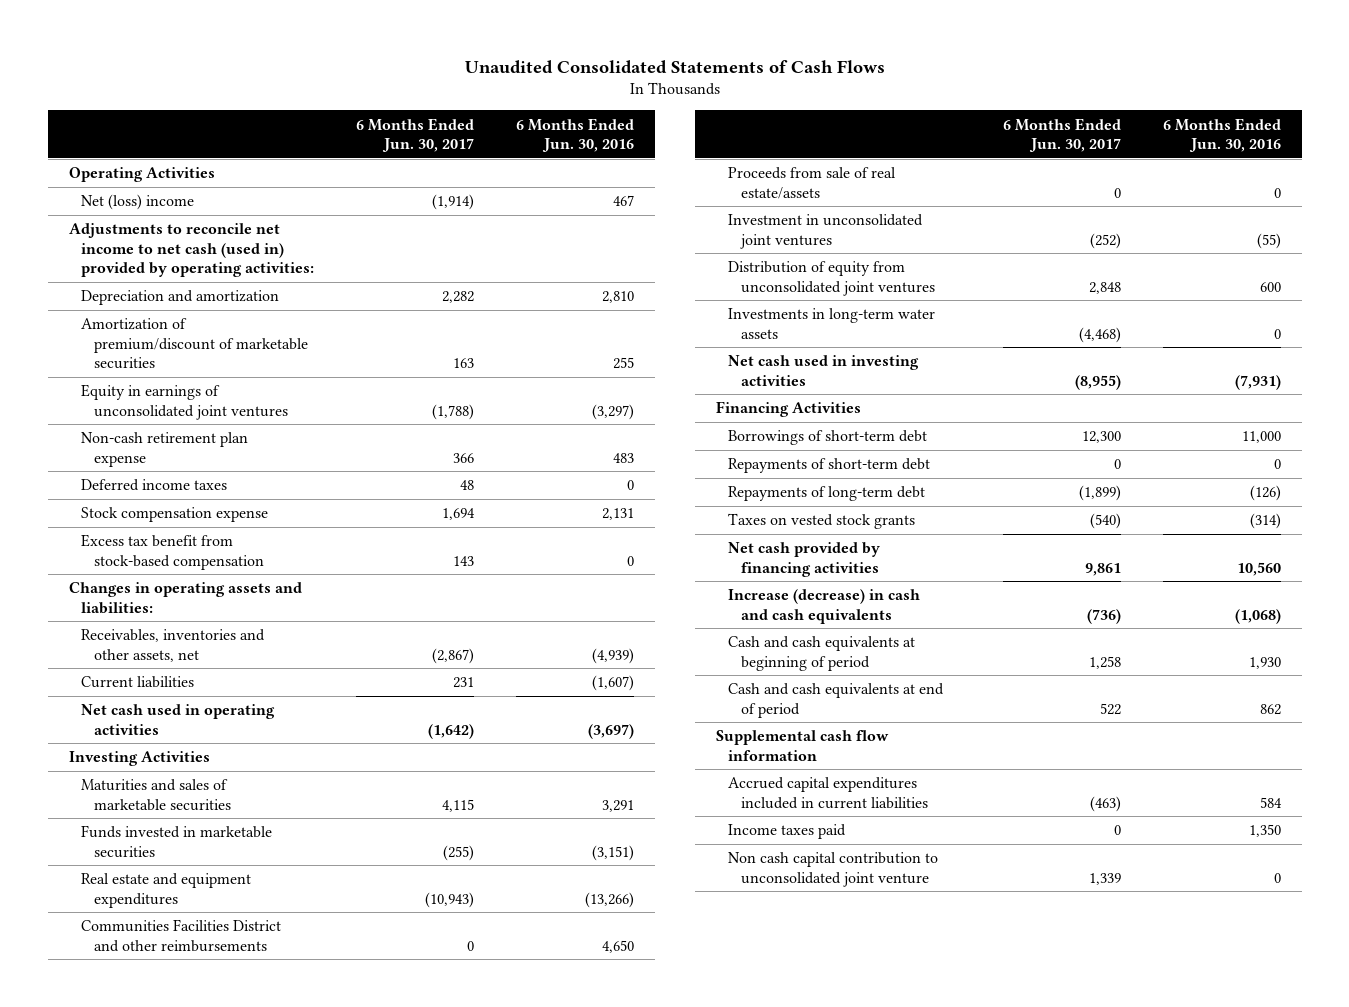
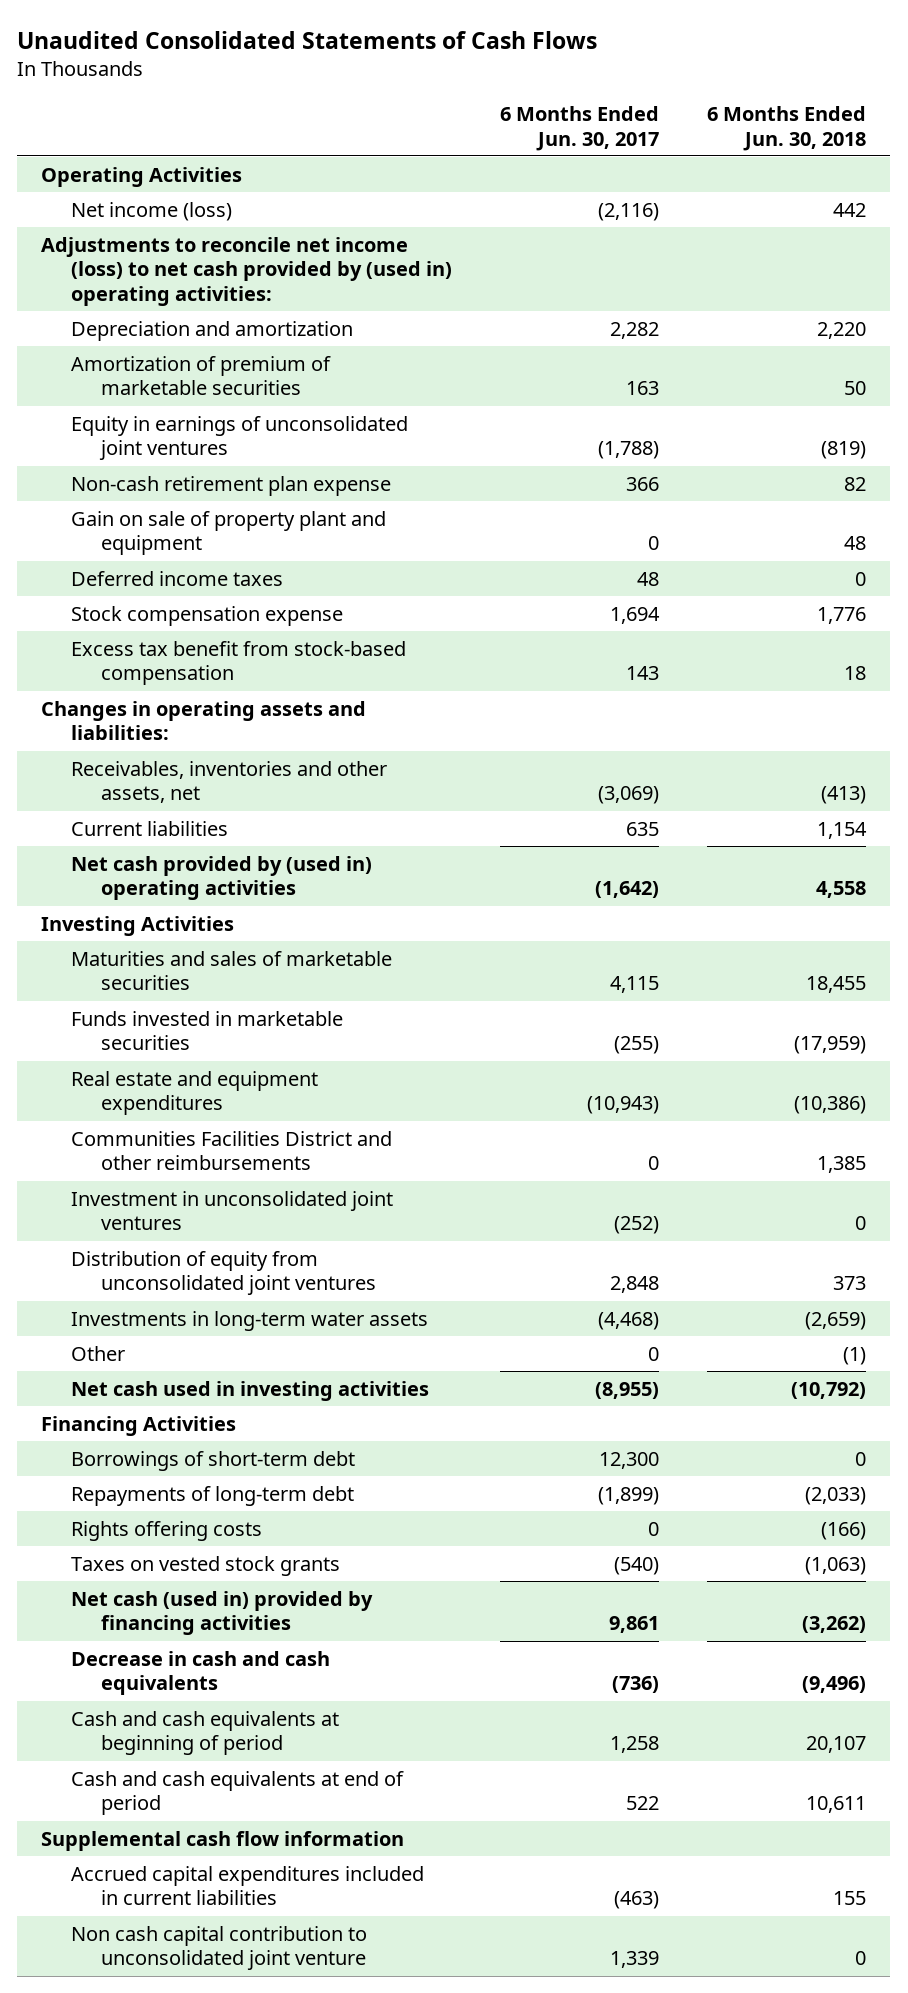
[515,117,634,153] 6 Months Ended Jun. 30, 2016 -> none
none -> [707,105,867,151] 6 Months Ended Jun. 30, 2018
[81,194,195,211] Net (loss) income -> [71,201,233,221] Net income (loss)
[432,194,475,211] (1,914) -> [598,202,660,221] (2,116)
[68,223,315,277] Adjustments to reconcile net income to net cash (used in) provided by operating activities: -> [41,236,453,307] Adjustments to reconcile net income (loss) to net cash provided by (used in) operating activities:
[81,318,309,369] Amortization of premium/discount of marketable securities -> [71,355,332,396] Amortization of premium of marketable securities
none -> [71,510,387,556] Gain on sale of property plant and equipment
[432,647,475,664] (2,867) -> [598,786,660,805] (3,069)
[453,677,475,689] 231 -> [626,821,660,836] 635
[81,704,276,735] Net cash used in operating activities -> [71,855,373,901] Net cash provided by (used in) operating activities
[728,167,897,199] Proceeds from sale of real estate/assets -> none
none -> [71,1345,126,1361] Other
[728,458,931,474] Repayments of short-term debt -> none
none -> [71,1520,263,1541] Rights offering costs
[728,542,881,577] Net cash provided by financing activities -> [71,1590,374,1636] Net cash (used in) provided by financing activities
[728,589,921,624] Increase (decrease) in cash and cash equivalents -> [71,1650,331,1696] Decrease in cash and cash equivalents
[728,824,847,840] Income taxes paid -> none

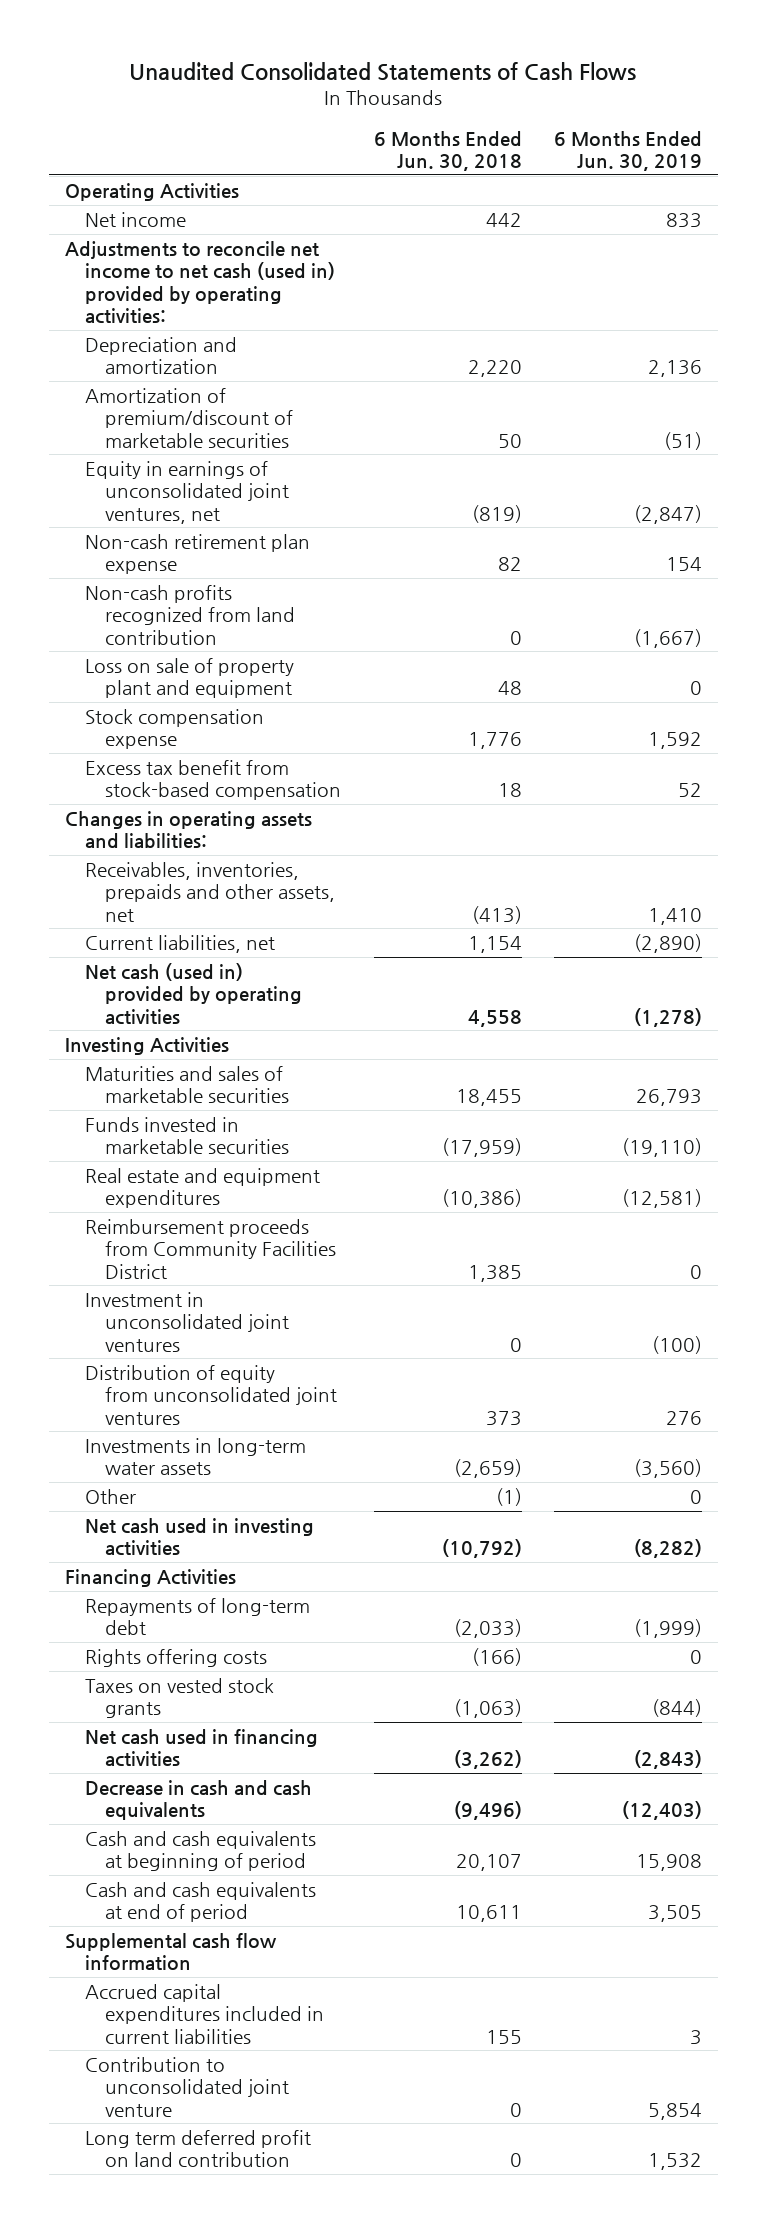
[500,105,660,151] 6 Months Ended Jun. 30, 2017 -> none
none -> [553,130,702,171] 6 Months Ended Jun. 30, 2019
[71,201,233,221] Net income (loss) -> [85,212,187,228] Net income
[41,236,453,307] Adjustments to reconcile net income (loss) to net cash provided by (used in) operating activities: -> [64,241,336,324] Adjustments to reconcile net income to net cash (used in) provided by operating activities:
[71,355,332,396] Amortization of premium of marketable securities -> [85,388,294,448] Amortization of premium/discount of marketable securities
[71,415,409,461] Equity in earnings of unconsolidated joint ventures -> [85,461,290,524] Equity in earnings of unconsolidated joint ventures, net
[71,570,284,586] Deferred income taxes -> none
none -> [85,585,296,645] Non-cash profits recognized from land contribution
[71,510,387,556] Gain on sale of property plant and equipment -> [85,658,295,699] Loss on sale of property plant and equipment
[71,760,388,804] Receivables, inventories and other assets, net -> [85,862,336,922] Receivables, inventories, prepaids and other assets, net
[71,820,229,836] Current liabilities -> [85,935,276,954] Current liabilities, net
[71,855,373,901] Net cash provided by (used in) operating activities -> [85,963,303,1025] Net cash (used in) provided by operating activities
[71,1130,393,1171] Communities Facilities District and other reimbursements -> [85,1219,337,1279] Reimbursement proceeds from Community Facilities District
[71,1450,356,1471] Borrowings of short-term debt -> none
[71,1590,374,1636] Net cash (used in) provided by financing activities -> [85,1729,319,1768] Net cash used in financing activities
[71,1925,368,1971] Non cash capital contribution to unconsolidated joint venture -> [85,2057,290,2117] Contribution to unconsolidated joint venture
none -> [85,2130,312,2168] Long term deferred profit on land contribution

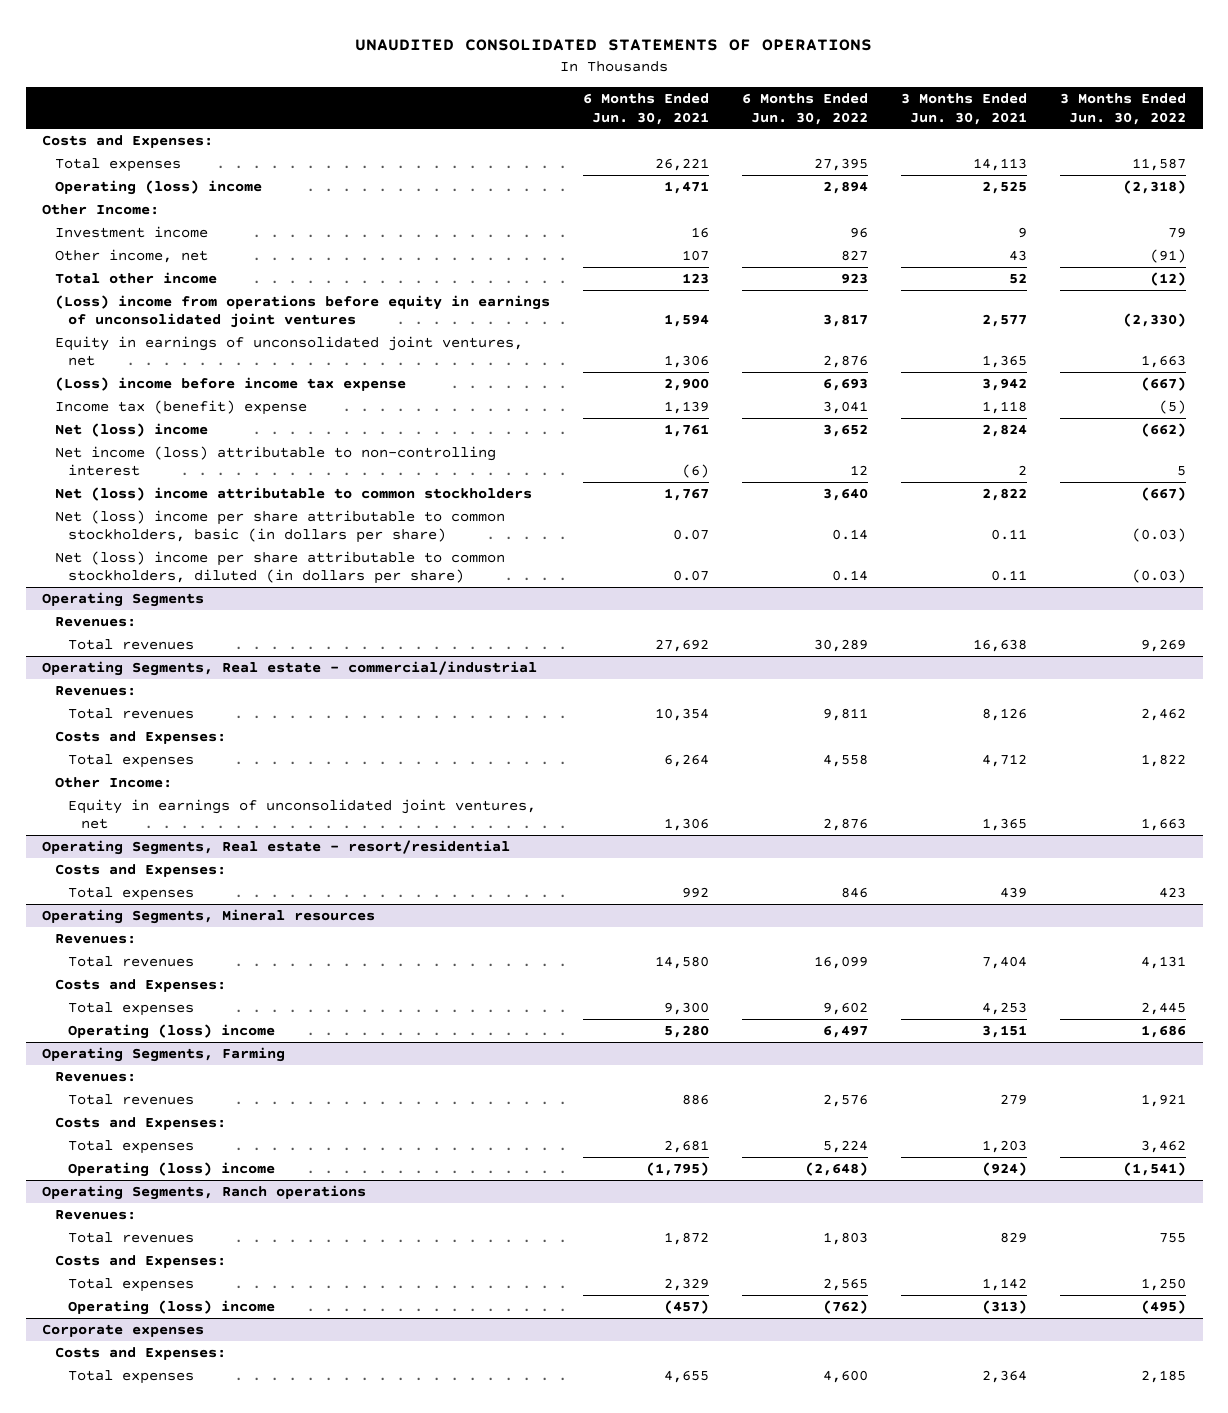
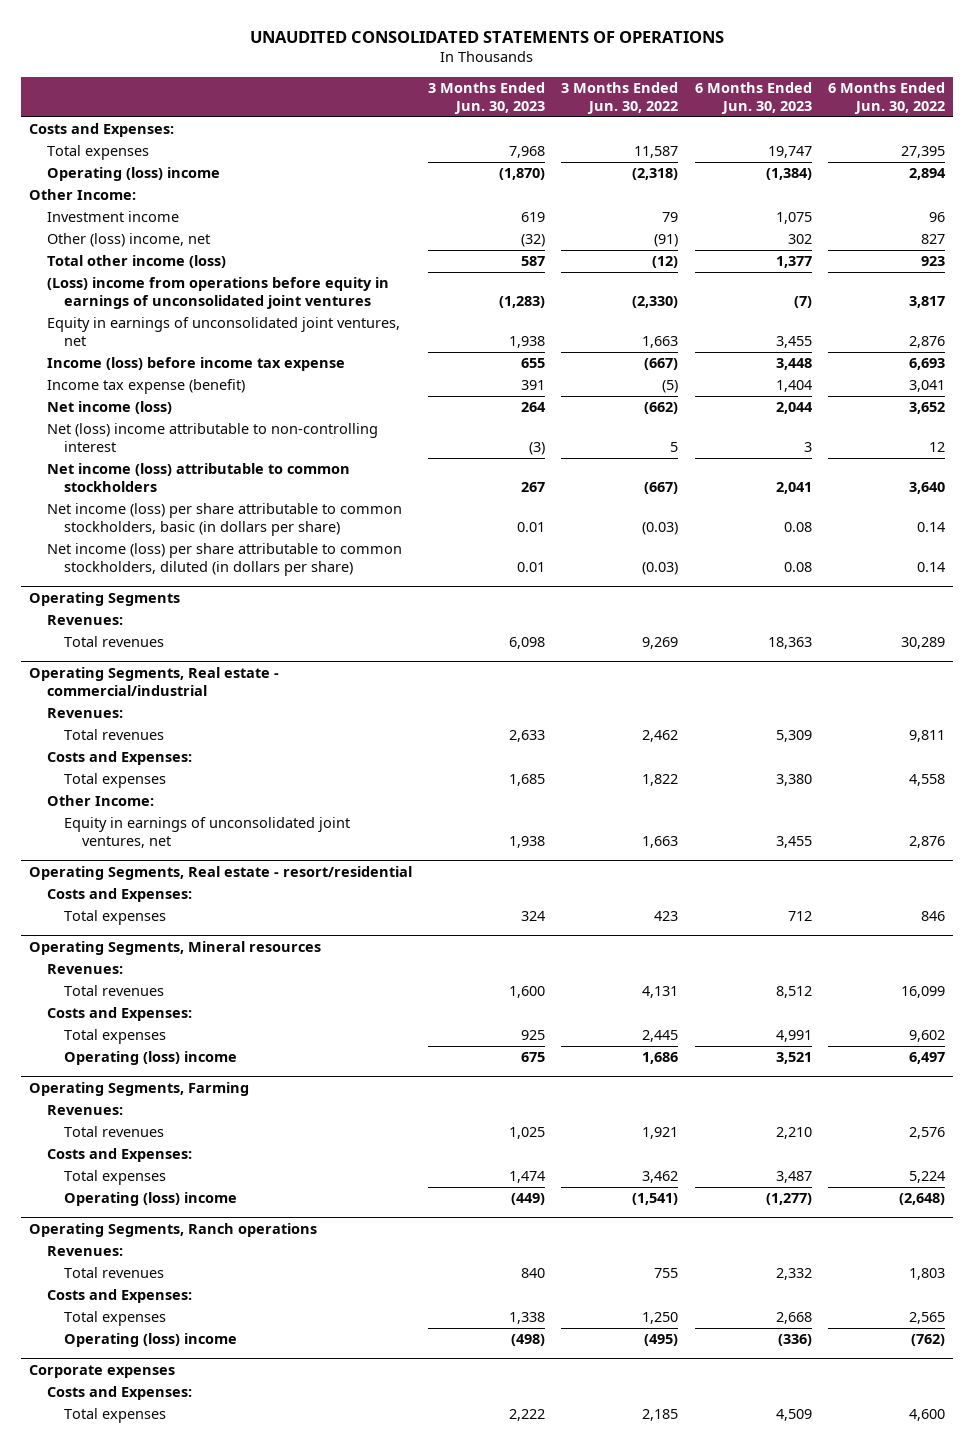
[583,93,710,125] 6 Months Ended Jun. 30, 2021 -> none
[901,93,1028,125] 3 Months Ended Jun. 30, 2021 -> none
none -> [428,81,546,114] 3 Months Ended Jun. 30, 2023
none -> [694,81,812,114] 6 Months Ended Jun. 30, 2023
[55,249,209,264] Other income, net -> [46,233,210,248] Other (loss) income, net
[55,272,218,285] Total other income -> [46,255,226,269] Total other income (loss)
[55,377,407,392] (Loss) income before income tax expense -> [46,357,345,372] Income (loss) before income tax expense
[55,400,308,416] Income tax (benefit) expense -> [46,379,245,395] Income tax expense (benefit)
[55,423,209,438] Net (loss) income -> [46,401,172,415] Net income (loss)
[55,446,497,477] Net income (loss) attributable to non-controlling interest -> [46,423,378,453] Net (loss) income attributable to non-controlling interest
[55,487,533,502] Net (loss) income attributable to common stockholders -> [46,463,350,493] Net income (loss) attributable to common stockholders
[55,510,506,544] Net (loss) income per share attributable to common stockholders, basic (in dollars per share) -> [46,503,402,537] Net income (loss) per share attributable to common stockholders, basic (in dollars per share)
[55,551,506,585] Net (loss) income per share attributable to common stockholders, diluted (in dollars per share) -> [46,543,402,577] Net income (loss) per share attributable to common stockholders, diluted (in dollars per share)

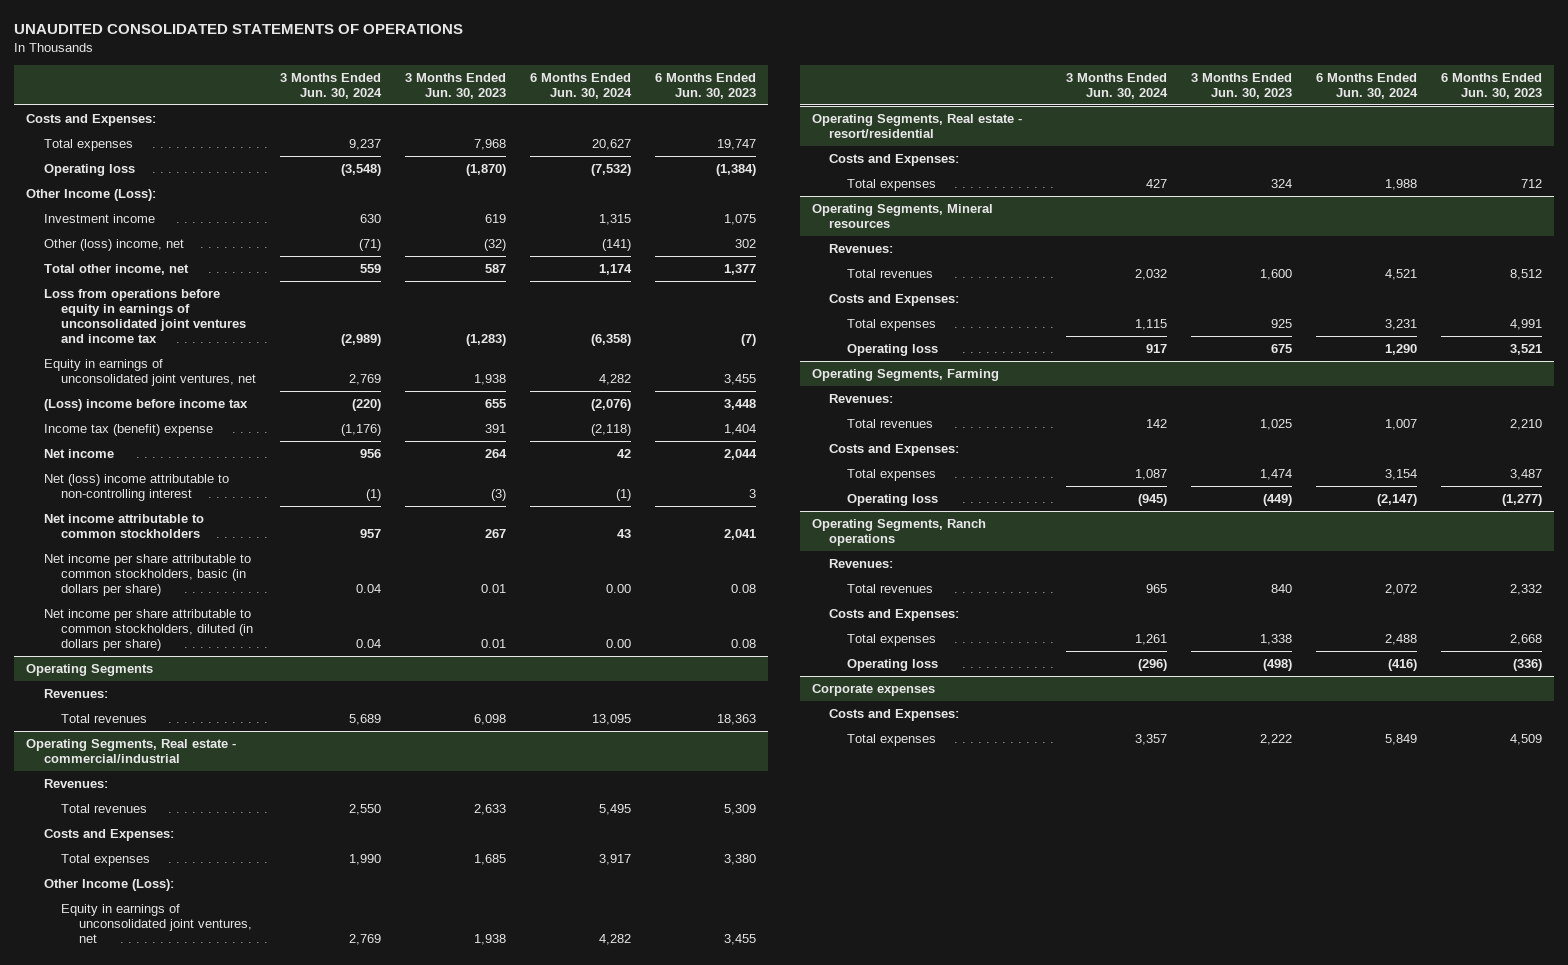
[561,81,679,114] 3 Months Ended Jun. 30, 2022 -> none
[827,81,945,114] 6 Months Ended Jun. 30, 2022 -> none
none -> [280,72,383,99] 3 Months Ended Jun. 30, 2024
none -> [529,72,632,99] 6 Months Ended Jun. 30, 2024
[46,167,220,182] Operating (loss) income -> [43,163,135,176] Operating loss
[28,189,136,201] Other Income: -> [26,188,157,201] Other Income (Loss):
[46,255,226,269] Total other income (loss) -> [43,263,189,275] Total other income, net
[46,277,389,310] (Loss) income from operations before equity in earnings of unconsolidated joint ventures -> [43,288,247,344] Loss from operations before equity in earnings of unconsolidated joint ventures and income tax
[46,357,345,372] Income (loss) before income tax expense -> [43,398,248,411] (Loss) income before income tax
[46,379,245,395] Income tax expense (benefit) -> [43,423,213,436] Income tax (benefit) expense
[46,401,172,415] Net income (loss) -> [43,448,114,458] Net income
[46,463,350,493] Net income (loss) attributable to common stockholders -> [43,513,204,539] Net income attributable to common stockholders
[46,503,402,537] Net income (loss) per share attributable to common stockholders, basic (in dollars per share) -> [43,553,251,597] Net income per share attributable to common stockholders, basic (in dollars per share)
[46,543,402,577] Net income (loss) per share attributable to common stockholders, diluted (in dollars per share) -> [43,608,254,652] Net income per share attributable to common stockholders, diluted (in dollars per share)
[46,795,154,807] Other Income: -> [43,878,174,891] Other Income (Loss):
[64,1051,238,1066] Operating (loss) income -> [847,343,939,356] Operating loss
[64,1192,238,1207] Operating (loss) income -> [847,493,939,506] Operating loss
[64,1333,238,1348] Operating (loss) income -> [847,658,939,671] Operating loss

